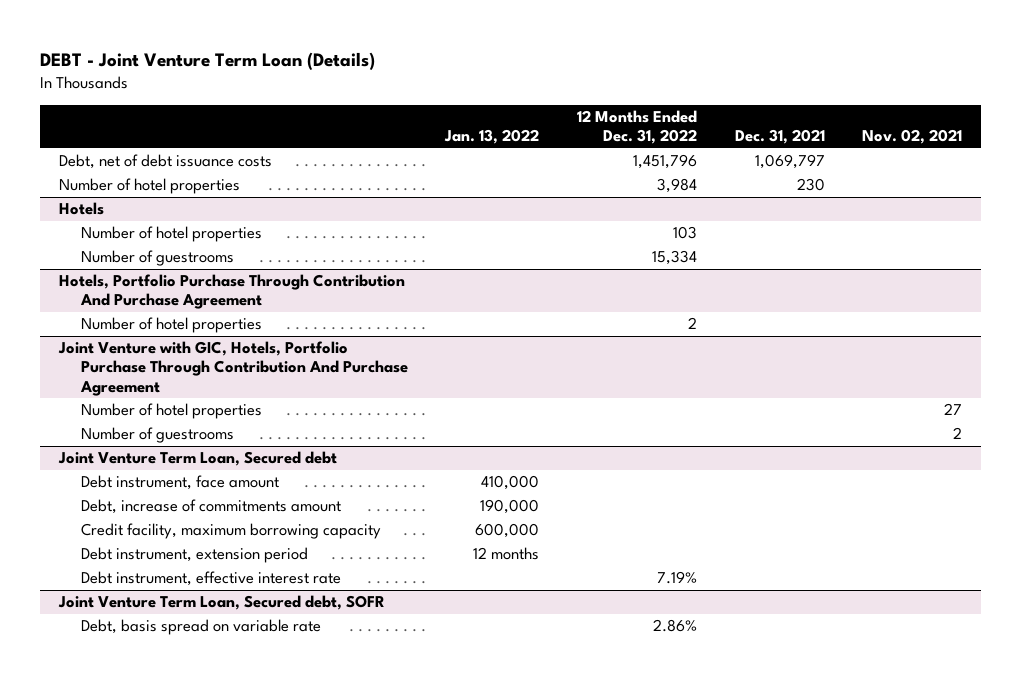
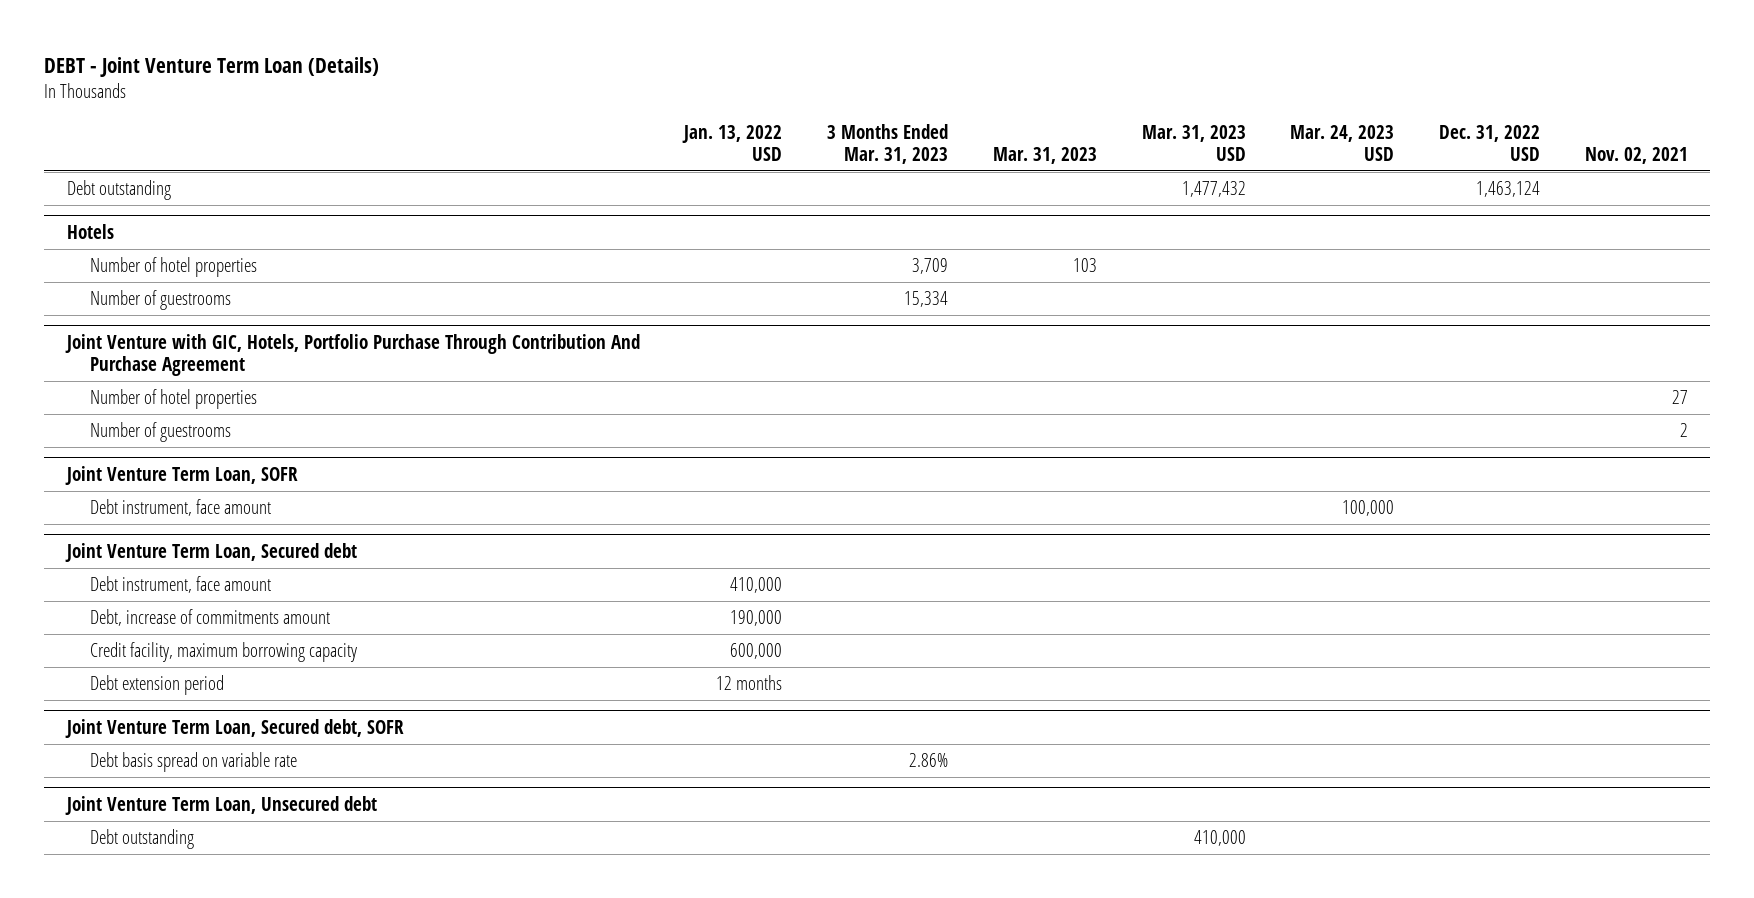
[444,129,540,145] Jan. 13, 2022 -> none
[576,110,697,145] 12 Months Ended Dec. 31, 2022 -> none
[734,129,825,145] Dec. 31, 2021 -> none
none -> [682,124,783,161] Jan. 13, 2022 USD
none -> [827,123,949,164] 3 Months Ended Mar. 31, 2023
none -> [992,146,1097,164] Mar. 31, 2023
none -> [1141,124,1246,161] Mar. 31, 2023 USD
none -> [1290,124,1395,161] Mar. 24, 2023 USD
none -> [1439,124,1541,161] Dec. 31, 2022 USD
[58,154,272,170] Debt, net of debt issuance costs -> none
[58,178,240,195] Number of hotel properties -> none
none -> [66,180,171,201] Debt outstanding
[58,274,405,310] Hotels, Portfolio Purchase Through Contribution And Purchase Agreement -> none
[80,317,262,334] Number of hotel properties -> none
none -> [64,465,298,485] Joint Venture Term Loan, SOFR
none -> [90,499,272,517] Debt instrument, face amount
[80,571,341,587] Debt instrument, effective interest rate -> none
[80,547,308,564] Debt instrument, extension period -> [90,675,225,696] Debt extension period
[80,619,321,636] Debt, basis spread on variable rate -> [90,752,298,773] Debt basis spread on variable rate
none -> [64,795,377,815] Joint Venture Term Loan, Unsecured debt
none -> [90,829,195,850] Debt outstanding

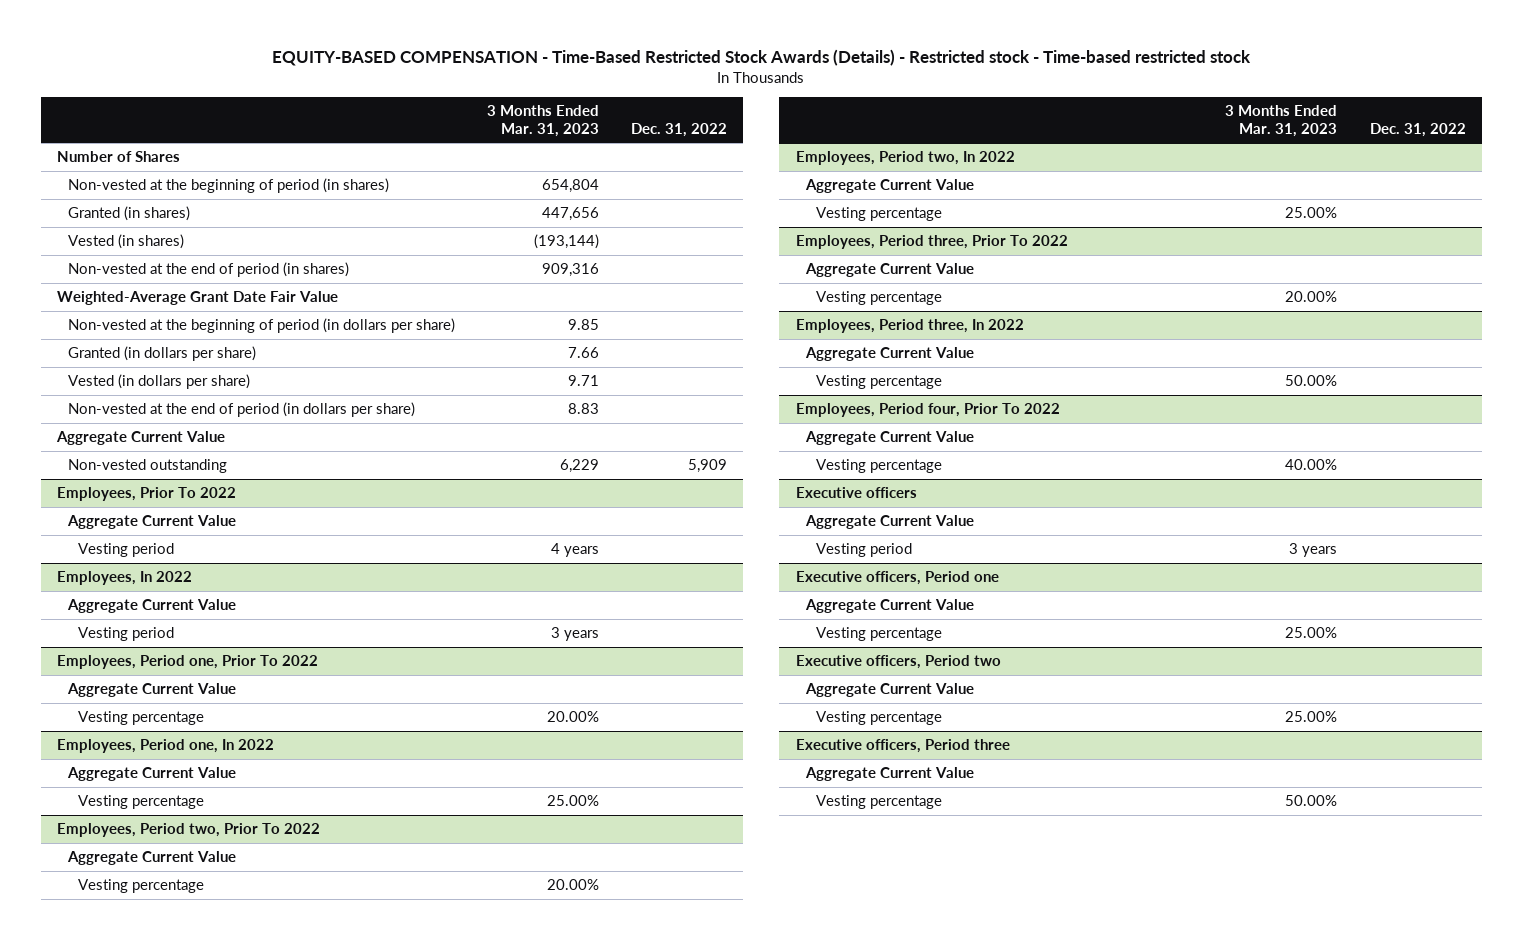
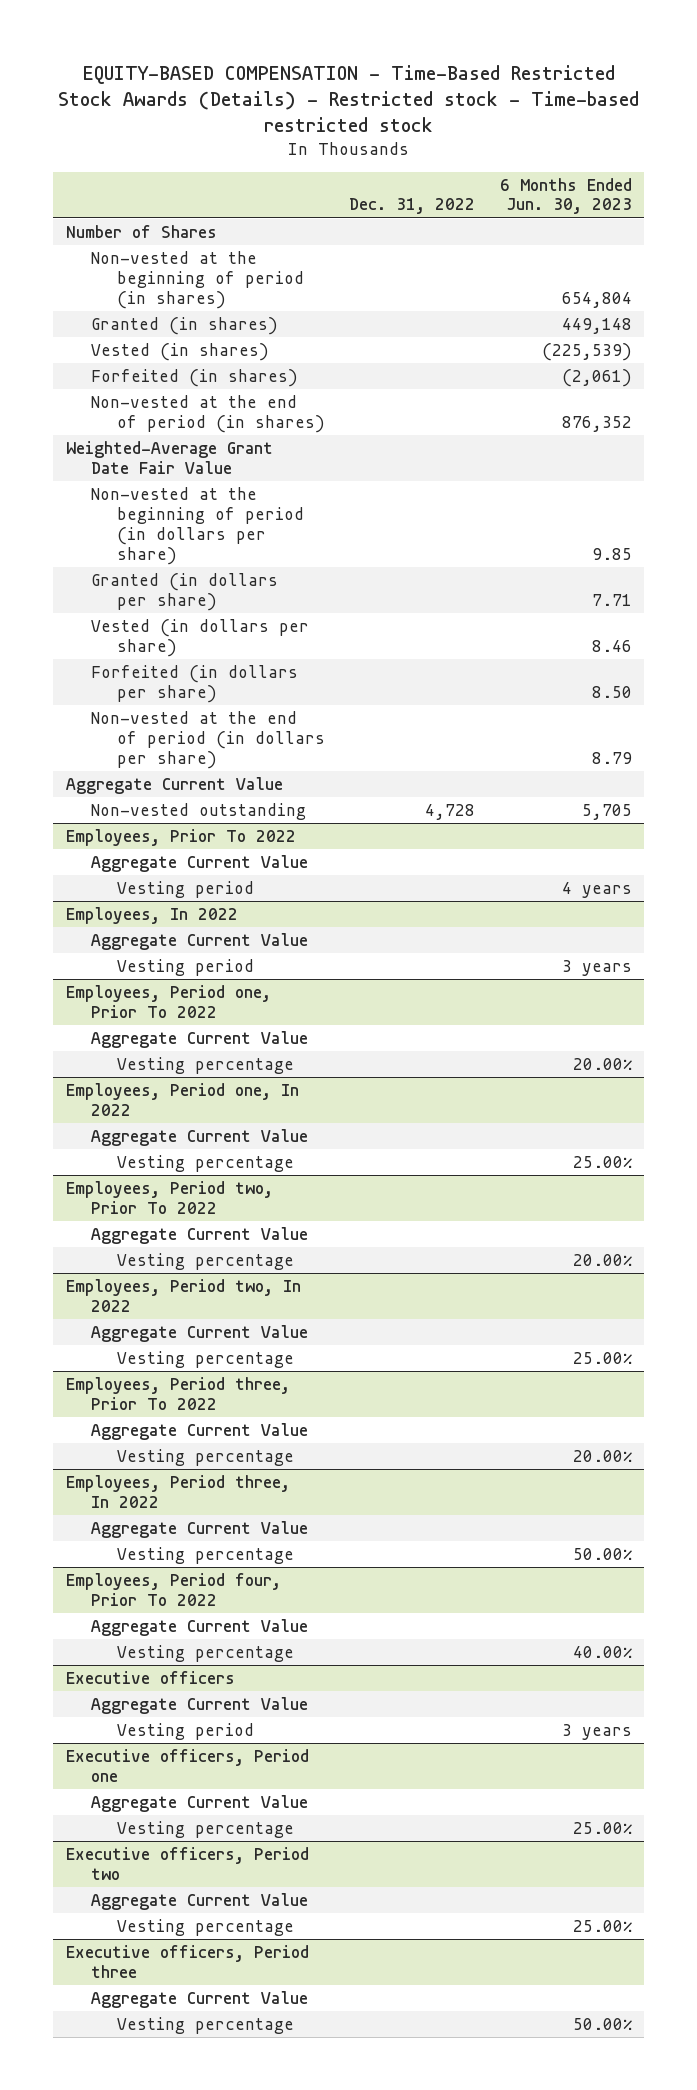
[486,105,599,137] 3 Months Ended Mar. 31, 2023 -> none
none -> [499,177,632,215] 6 Months Ended Jun. 30, 2023
none -> [91,368,299,387] Forfeited (in shares)
none -> [91,664,299,703] Forfeited (in dollars per share)
[688,459,728,474] 5,909 -> [425,803,476,820] 4,728

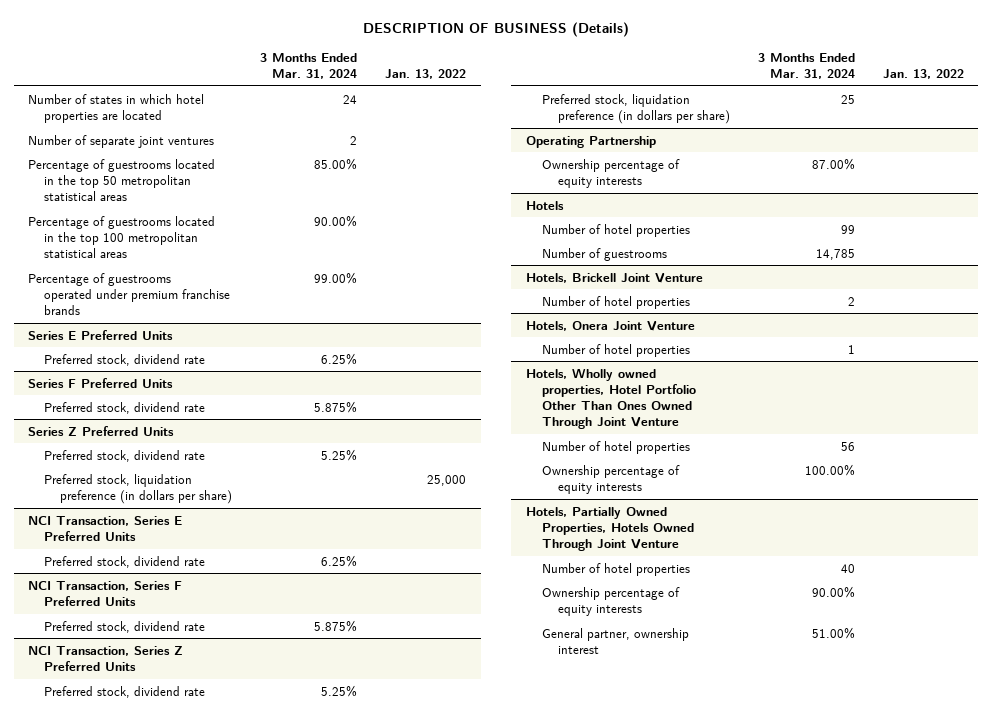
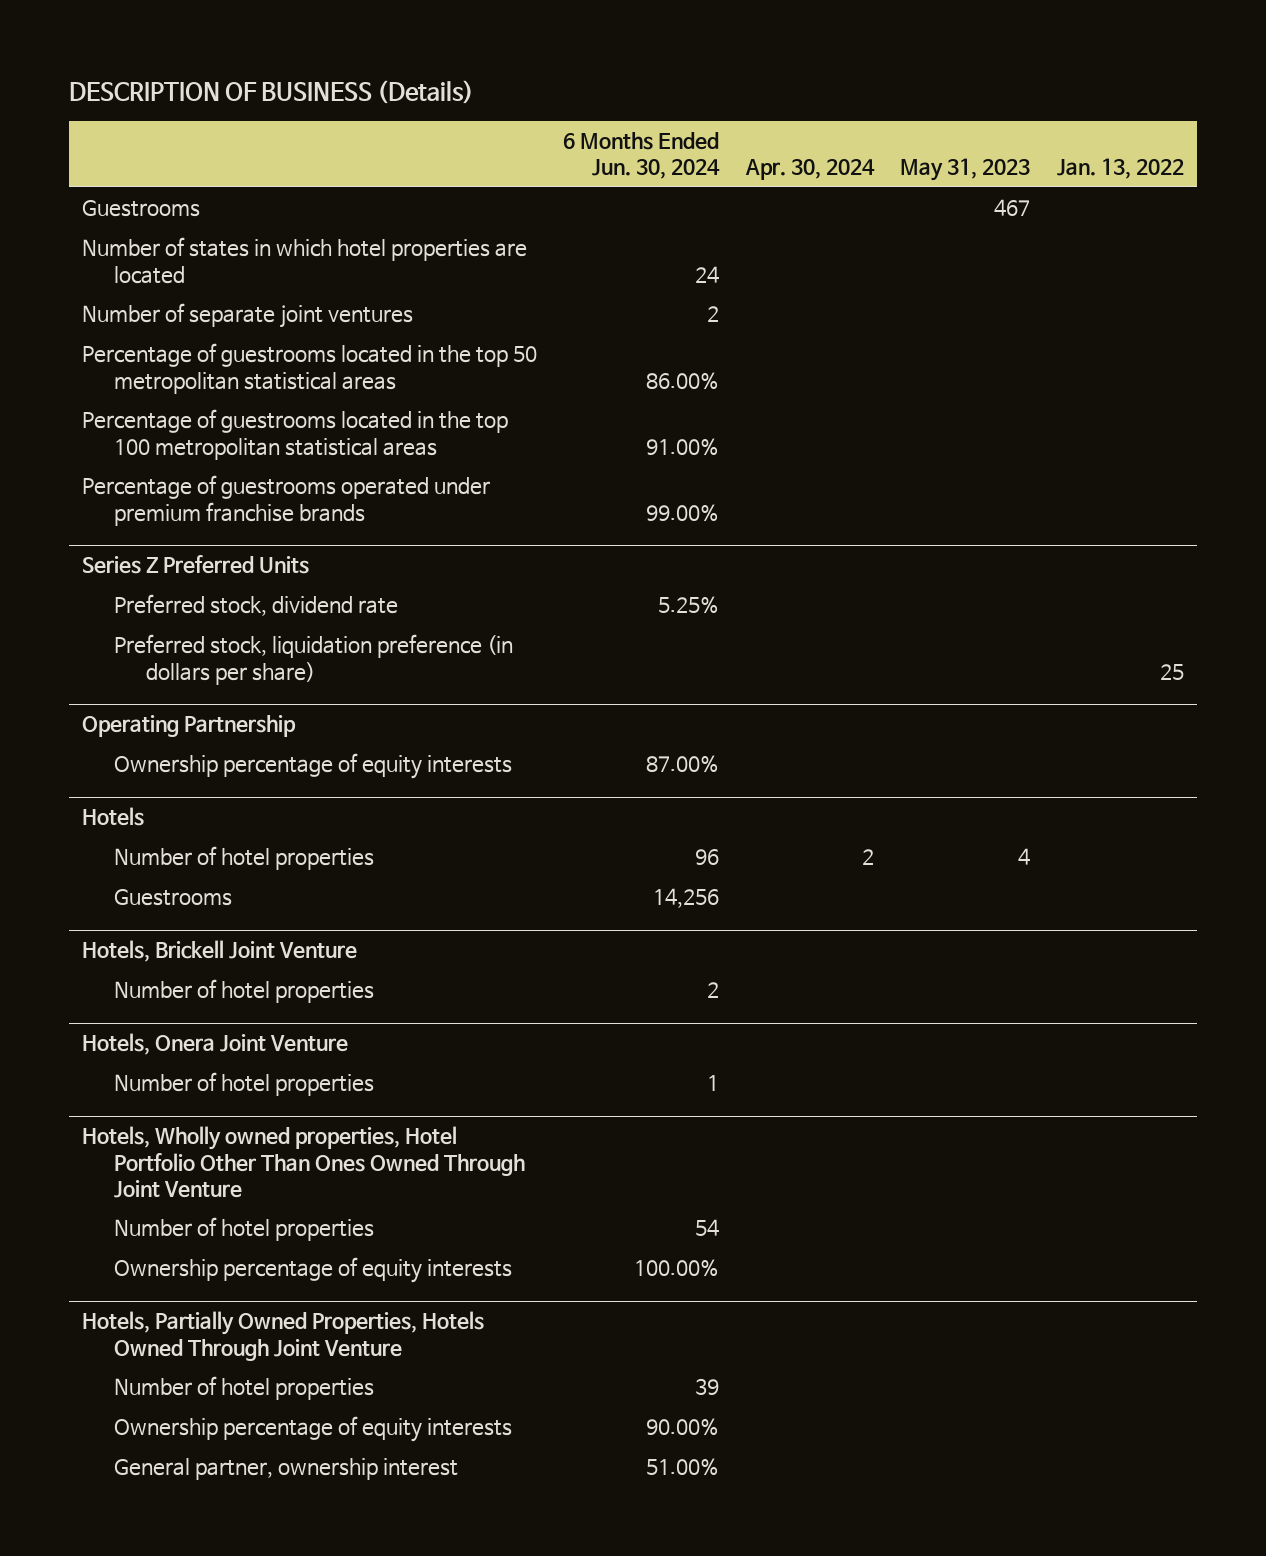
[260,52,358,79] 3 Months Ended Mar. 31, 2024 -> none
none -> [563,132,721,180] 6 Months Ended Jun. 30, 2024
none -> [744,159,875,181] Apr. 30, 2024
none -> [900,158,1031,182] May 31, 2023
none -> [82,200,201,218] Guestrooms
[27,329,173,340] Series E Preferred Units -> none
[43,353,205,366] Preferred stock, dividend rate -> none
[27,377,173,388] Series F Preferred Units -> none
[43,401,205,414] Preferred stock, dividend rate -> none
[27,515,182,541] NCI Transaction, Series E Preferred Units -> none
[43,555,205,568] Preferred stock, dividend rate -> none
[27,580,182,606] NCI Transaction, Series F Preferred Units -> none
[43,620,205,633] Preferred stock, dividend rate -> none
[27,645,183,671] NCI Transaction, Series Z Preferred Units -> none
[43,685,205,698] Preferred stock, dividend rate -> none
[541,93,730,124] Preferred stock, liquidation preference (in dollars per share) -> none
[427,474,467,486] 25,000 -> [1159,663,1184,680] 25
[541,247,667,261] Number of guestrooms -> [113,889,232,907] Guestrooms

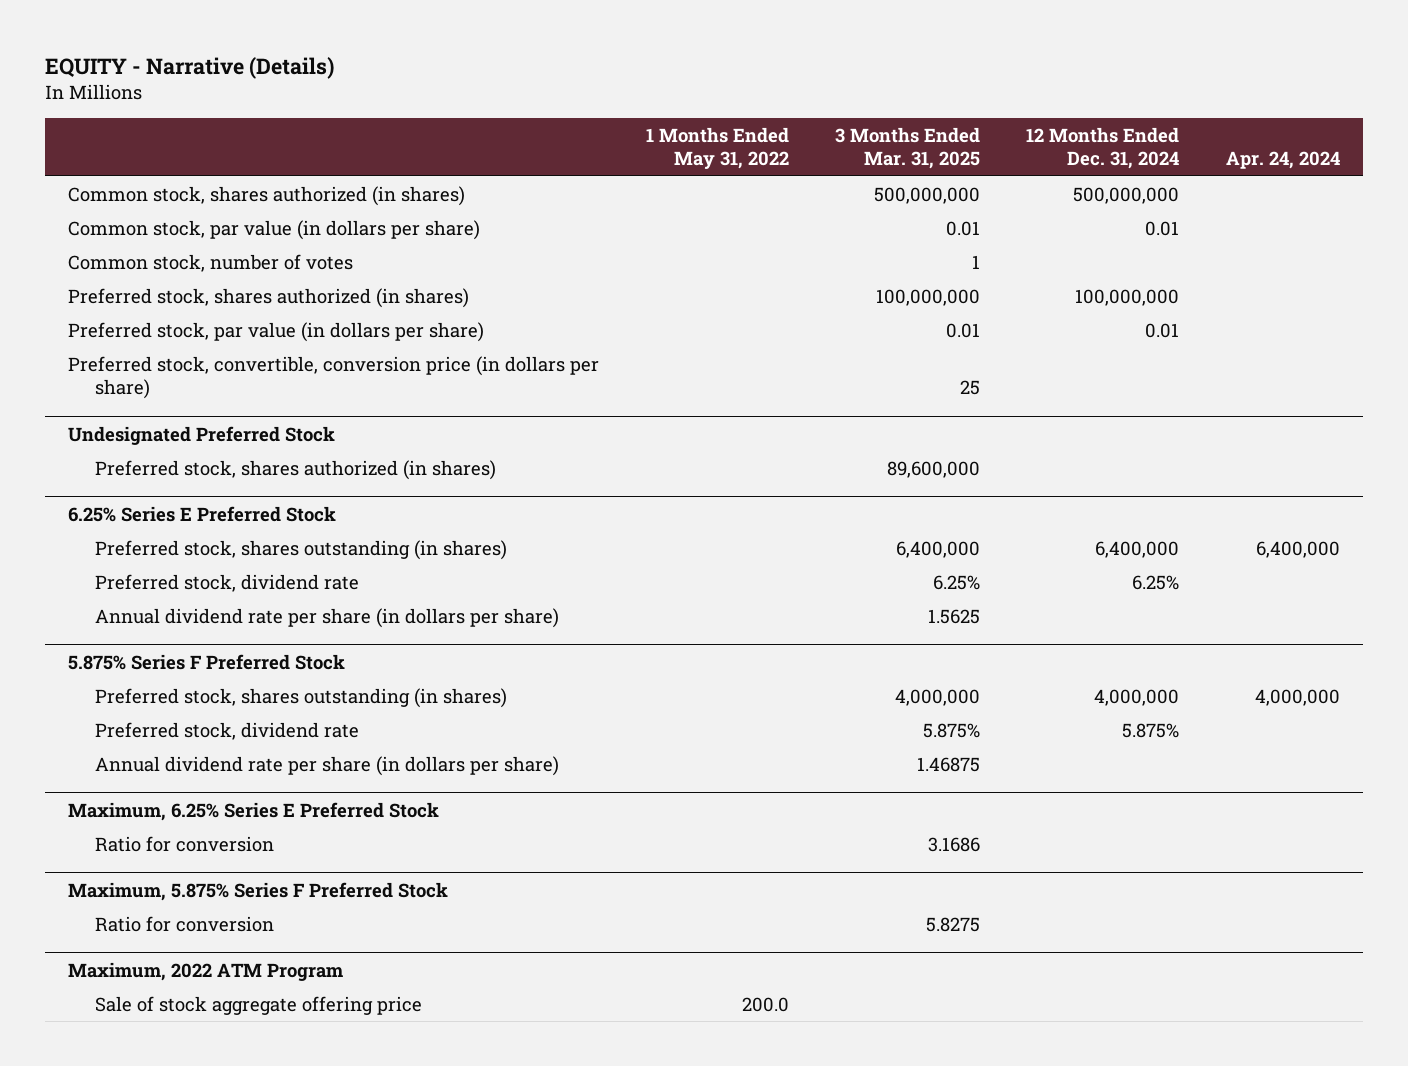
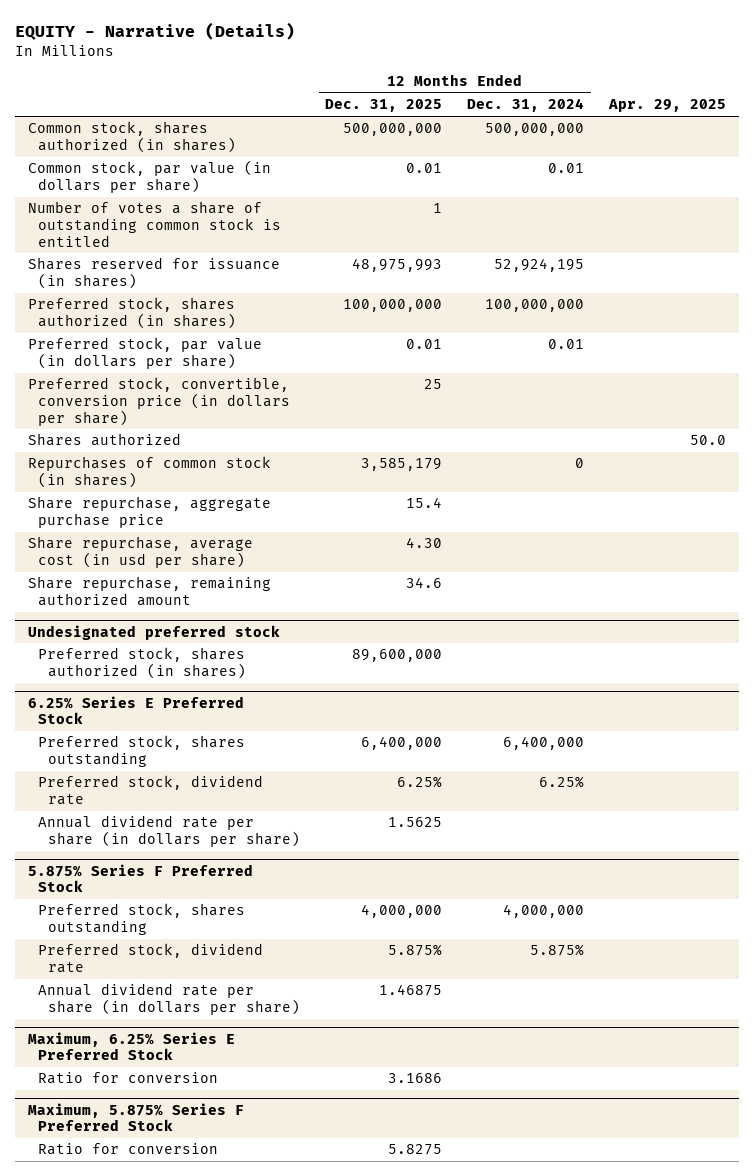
[645,126,789,170] 1 Months Ended May 31, 2022 -> none
[835,126,981,170] 3 Months Ended Mar. 31, 2025 -> none
[1225,151,1340,170] Apr. 24, 2024 -> none
none -> [325,99,443,113] Dec. 31, 2025
none -> [608,99,727,113] Apr. 29, 2025
[68,253,354,272] Common stock, number of votes -> [27,201,281,247] Number of votes a share of outstanding common stock is entitled
none -> [27,257,280,290] Shares reserved for issuance (in shares)
none -> [27,433,181,447] Shares authorized
none -> [27,456,271,489] Repurchases of common stock (in shares)
none -> [27,496,271,529] Share repurchase, aggregate purchase price
none -> [27,536,253,569] Share repurchase, average cost (in usd per share)
none -> [27,576,271,607] Share repurchase, remaining authorized amount
[68,425,336,445] Undesignated Preferred Stock -> [27,624,280,640] Undesignated preferred stock
[95,539,508,560] Preferred stock, shares outstanding (in shares) -> [37,735,245,768] Preferred stock, shares outstanding
[95,687,508,708] Preferred stock, shares outstanding (in shares) -> [37,903,245,936] Preferred stock, shares outstanding
[68,961,344,981] Maximum, 2022 ATM Program -> none
[95,995,423,1015] Sale of stock aggregate offering price -> none

